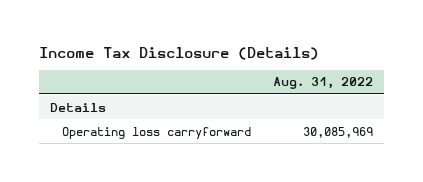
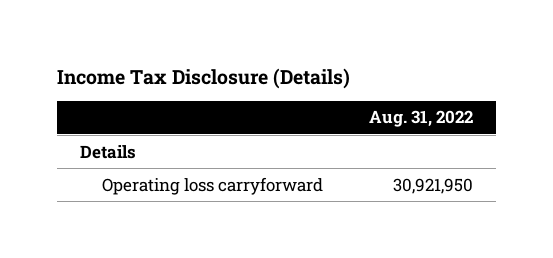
[303,126,374,138] 30,085,969 -> [392,177,473,194] 30,921,950

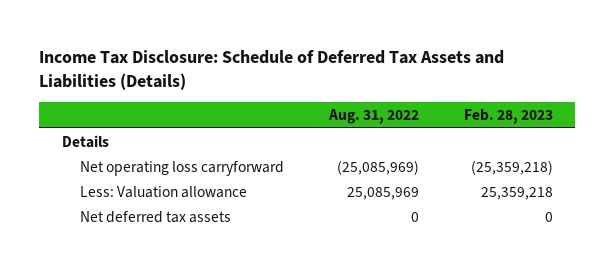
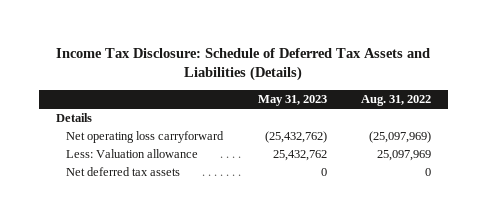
[463,109,553,125] Feb. 28, 2023 -> none
none -> [257,95,327,107] May 31, 2023
[336,159,419,175] (25,085,969) -> [368,131,431,144] (25,097,969)
[346,186,419,200] 25,085,969 -> [376,150,431,162] 25,097,969

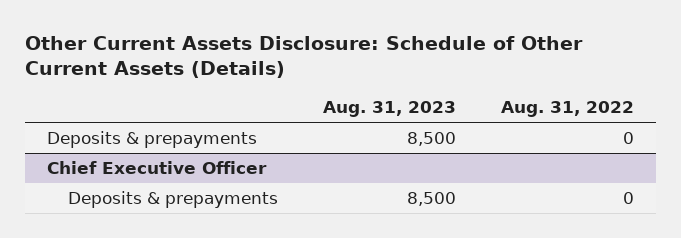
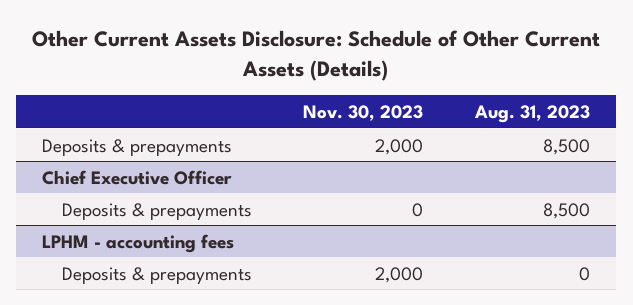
[500,101,634,118] Aug. 31, 2022 -> none
none -> [303,104,424,121] Nov. 30, 2023
none -> [42,233,235,253] LPHM - accounting fees
none -> [61,266,252,284] Deposits & prepayments

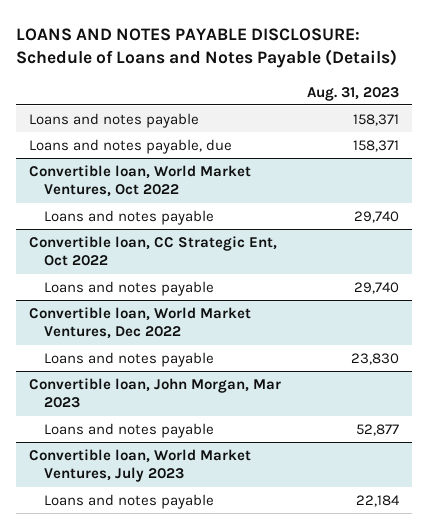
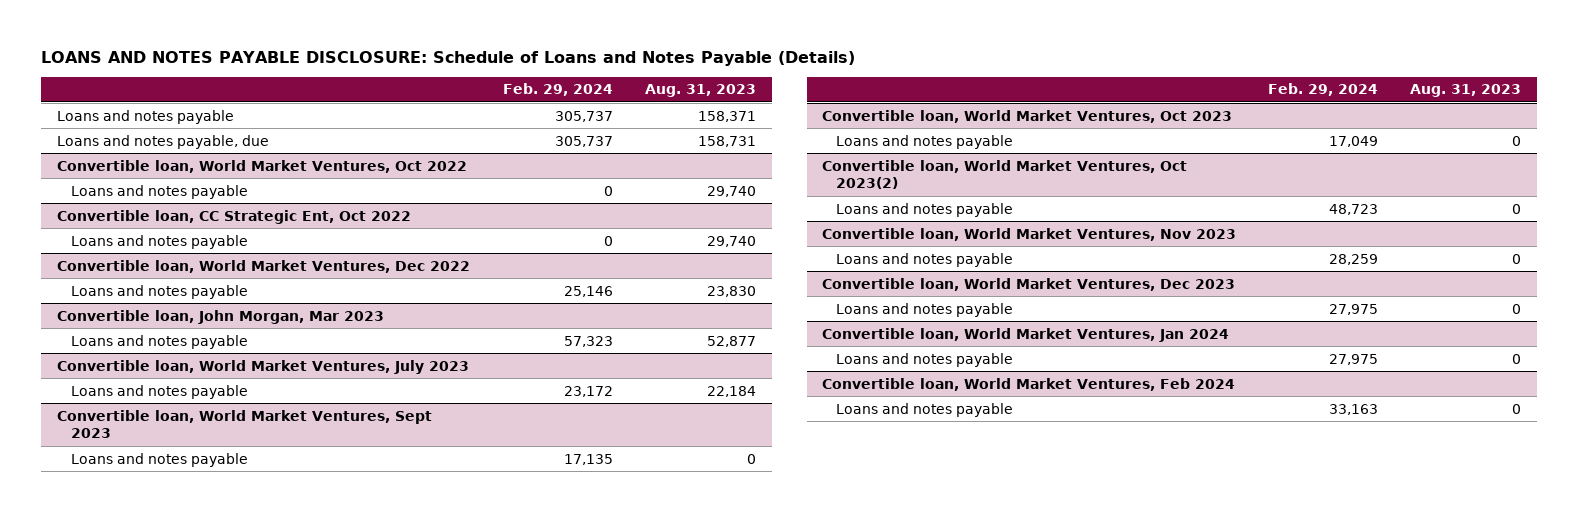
none -> [502,83,613,97] Feb. 29, 2024
[353,139,400,152] 158,371 -> [697,135,756,147] 158,731
none -> [57,409,433,439] Convertible loan, World Market Ventures, Sept 2023
none -> [70,452,248,467] Loans and notes payable
none -> [822,109,1233,123] Convertible loan, World Market Ventures, Oct 2023
none -> [835,134,1013,149] Loans and notes payable
none -> [822,159,1188,190] Convertible loan, World Market Ventures, Oct 2023(2)
none -> [835,202,1013,217] Loans and notes payable
none -> [822,227,1237,241] Convertible loan, World Market Ventures, Nov 2023
none -> [835,252,1013,267] Loans and notes payable
none -> [822,277,1236,291] Convertible loan, World Market Ventures, Dec 2023
none -> [835,302,1013,317] Loans and notes payable
none -> [822,327,1230,342] Convertible loan, World Market Ventures, Jan 2024
none -> [835,352,1013,367] Loans and notes payable
none -> [822,377,1236,391] Convertible loan, World Market Ventures, Feb 2024
none -> [835,402,1013,417] Loans and notes payable

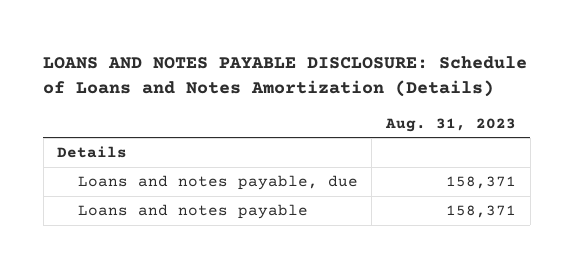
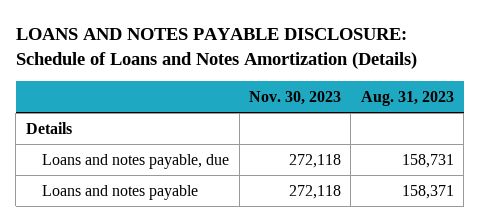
none -> [248,90,341,105] Nov. 30, 2023
[446,175,517,189] 158,371 -> [401,153,454,168] 158,731

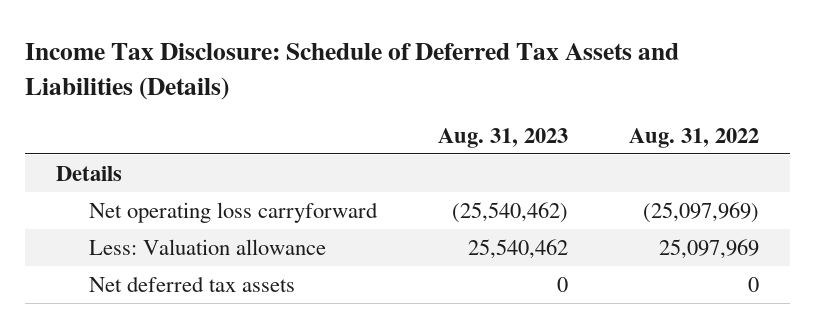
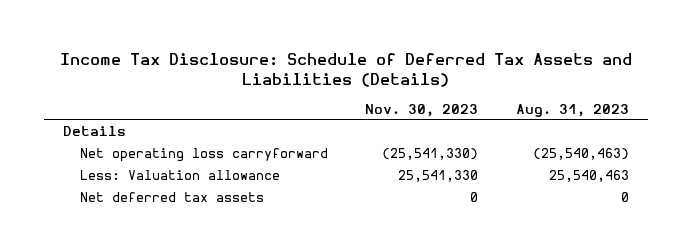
[629,127,760,148] Aug. 31, 2022 -> none
none -> [365,103,479,117] Nov. 30, 2023
[451,201,568,223] (25,540,462) -> [533,147,630,160] (25,540,463)
[467,238,568,259] 25,540,462 -> [549,169,630,182] 25,540,463

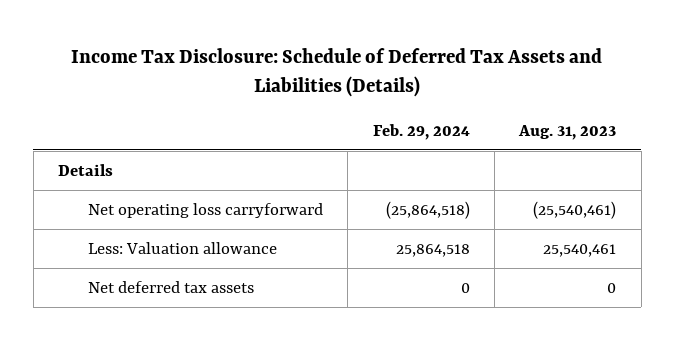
[365,103,479,117] Nov. 30, 2023 -> none
none -> [372,123,470,140] Feb. 29, 2024
[533,147,630,160] (25,540,463) -> [533,200,617,219] (25,540,461)
[549,169,630,182] 25,540,463 -> [543,243,617,257] 25,540,461

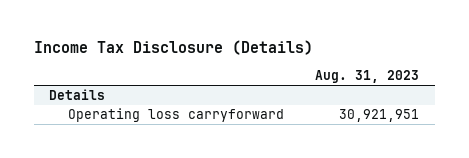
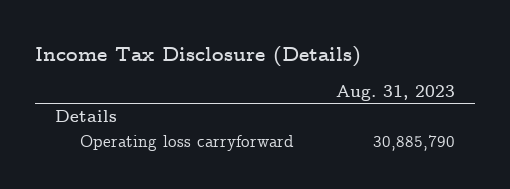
[339,109,420,123] 30,921,951 -> [372,135,455,152] 30,885,790

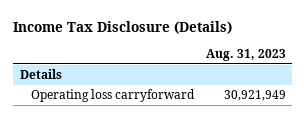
[372,135,455,152] 30,885,790 -> [224,90,287,102] 30,921,949

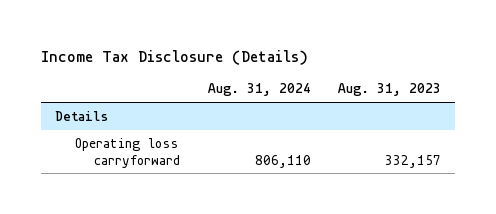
none -> [207,83,311,97] Aug. 31, 2024
[224,90,287,102] 30,921,949 -> [384,154,441,168] 332,157

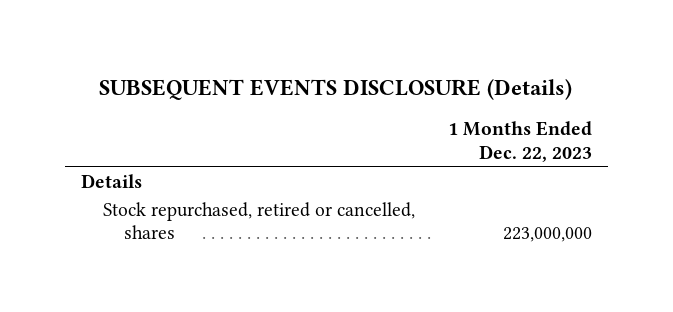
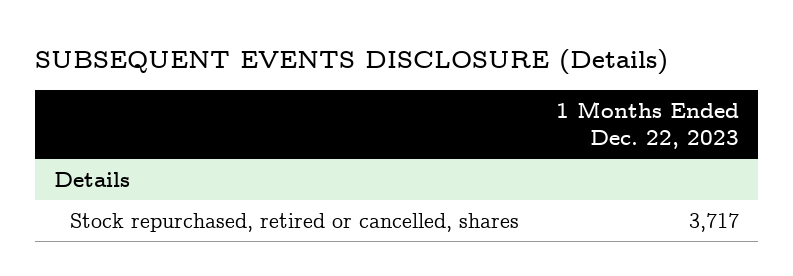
[502,227,592,243] 223,000,000 -> [689,212,740,232] 3,717

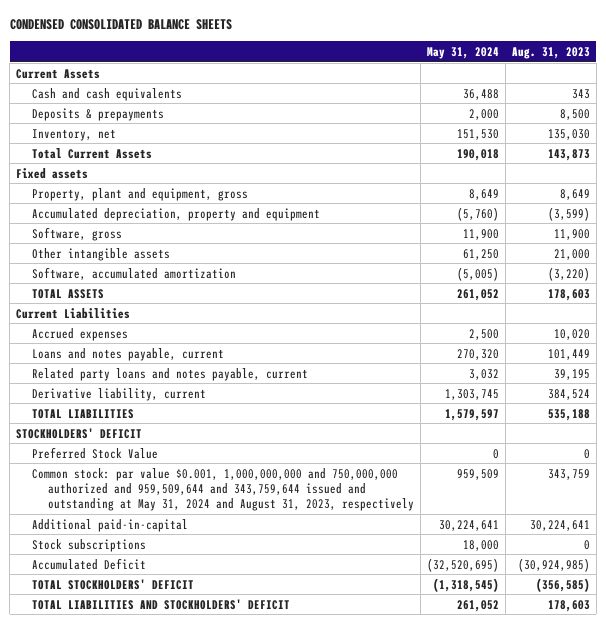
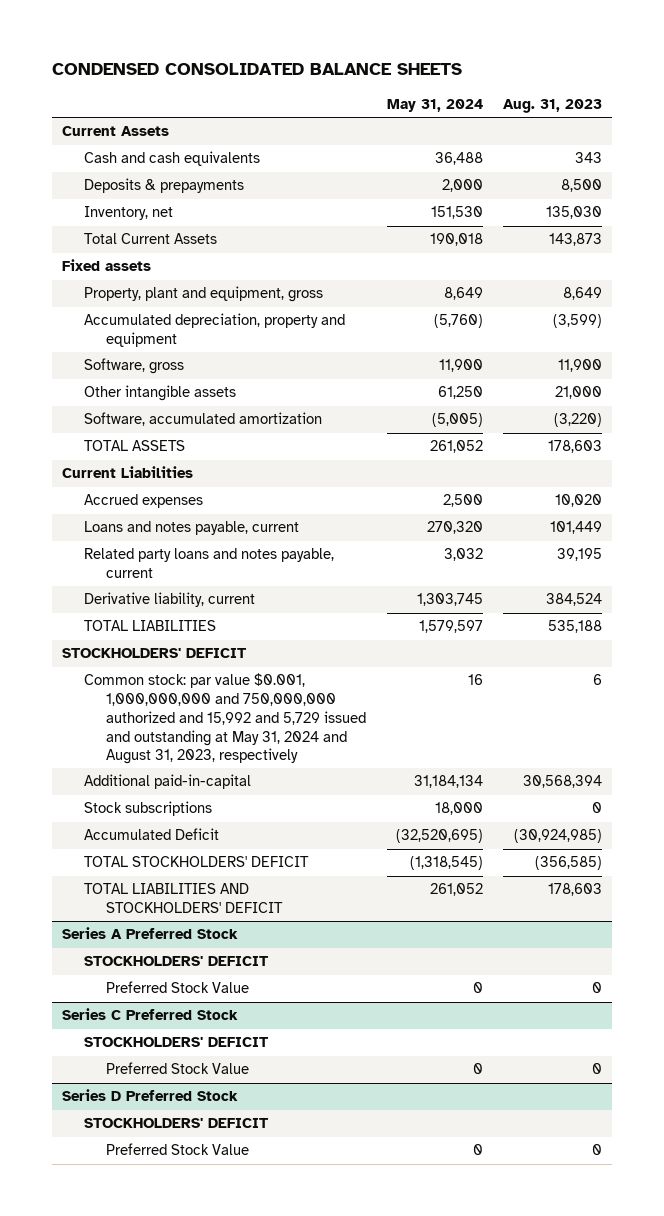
[32,446,159,459] Preferred Stock Value -> none
[32,467,414,511] Common stock: par value $0.001, 1,000,000,000 and 750,000,000 authorized and 959,509,644 and 343,759,644 issued and outstanding at May 31, 2024 and August 31, 2023, respectively -> [84,673,367,765] Common stock: par value $0.001, 1,000,000,000 and 750,000,000 authorized and 15,992 and 5,729 issued and outstanding at May 31, 2024 and August 31, 2023, respectively
[456,468,499,480] 959,509 -> [467,674,483,686] 16
[547,468,590,480] 343,759 -> [593,674,603,686] 6
[438,519,499,531] 30,224,641 -> [413,775,483,789] 31,184,134
[529,519,590,531] 30,224,641 -> [523,775,603,789] 30,568,394
none -> [62,927,239,940] Series A Preferred Stock
none -> [84,956,270,967] STOCKHOLDERS' DEFICIT
none -> [106,981,250,994] Preferred Stock Value
none -> [62,1008,239,1021] Series C Preferred Stock
none -> [84,1037,270,1048] STOCKHOLDERS' DEFICIT
none -> [106,1062,250,1075] Preferred Stock Value
none -> [62,1089,239,1102] Series D Preferred Stock
none -> [84,1118,270,1129] STOCKHOLDERS' DEFICIT
none -> [106,1143,250,1156] Preferred Stock Value

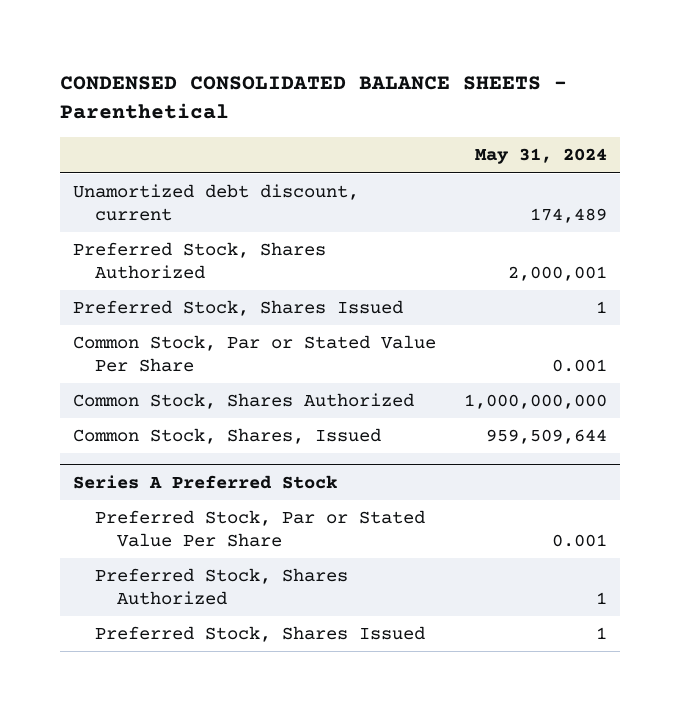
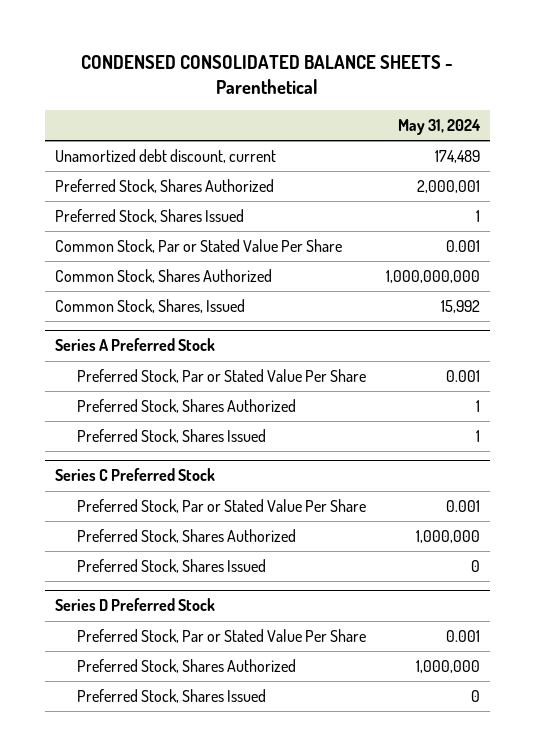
[485,429,607,445] 959,509,644 -> [441,299,481,313] 15,992
none -> [54,468,215,482] Series C Preferred Stock
none -> [77,498,367,513] Preferred Stock, Par or Stated Value Per Share
none -> [77,528,297,543] Preferred Stock, Shares Authorized
none -> [77,558,267,573] Preferred Stock, Shares Issued
none -> [54,598,215,612] Series D Preferred Stock
none -> [77,628,367,643] Preferred Stock, Par or Stated Value Per Share
none -> [77,658,297,673] Preferred Stock, Shares Authorized
none -> [77,688,267,703] Preferred Stock, Shares Issued

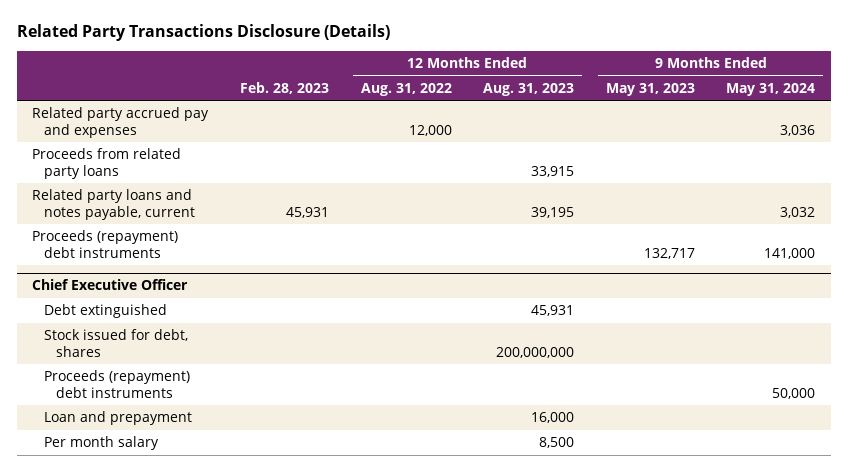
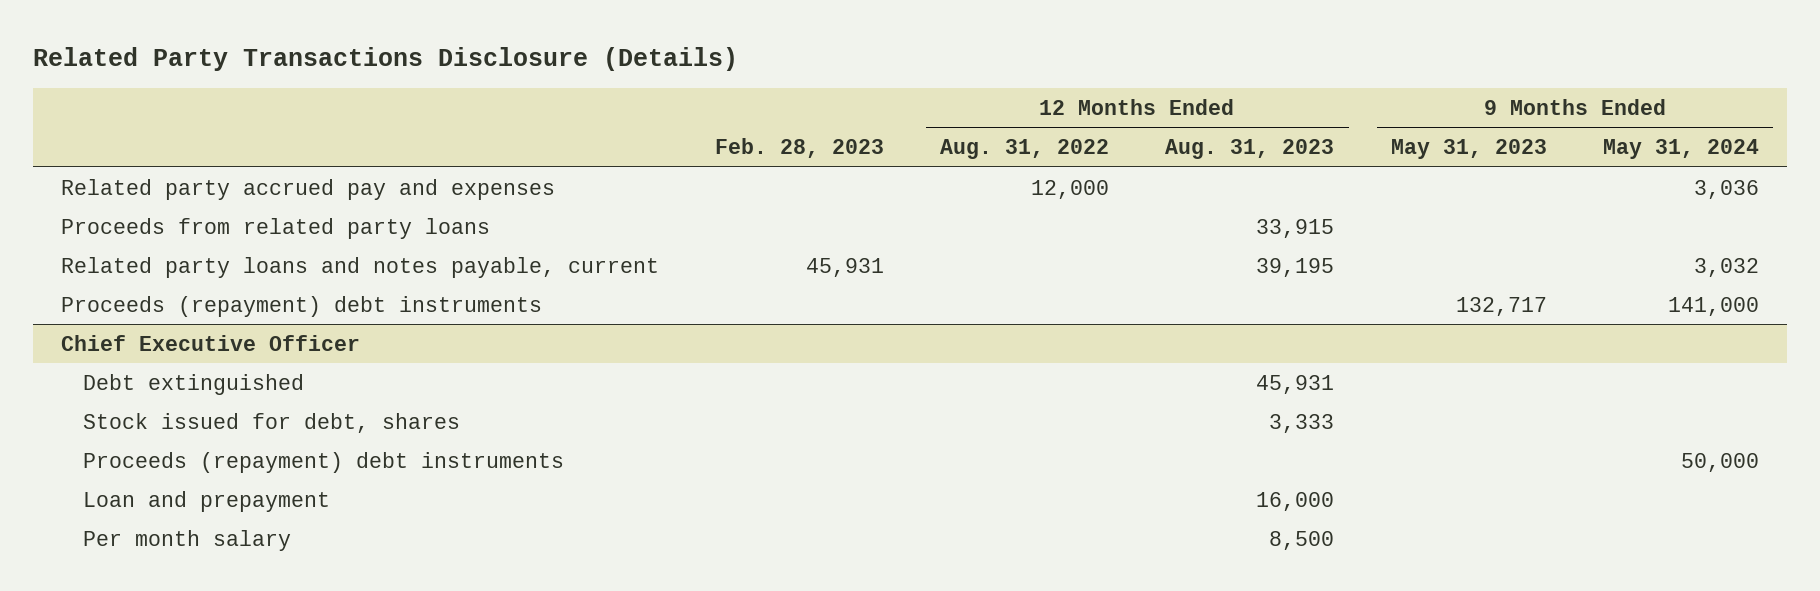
[496,346,575,358] 200,000,000 -> [1269,413,1335,433] 3,333

